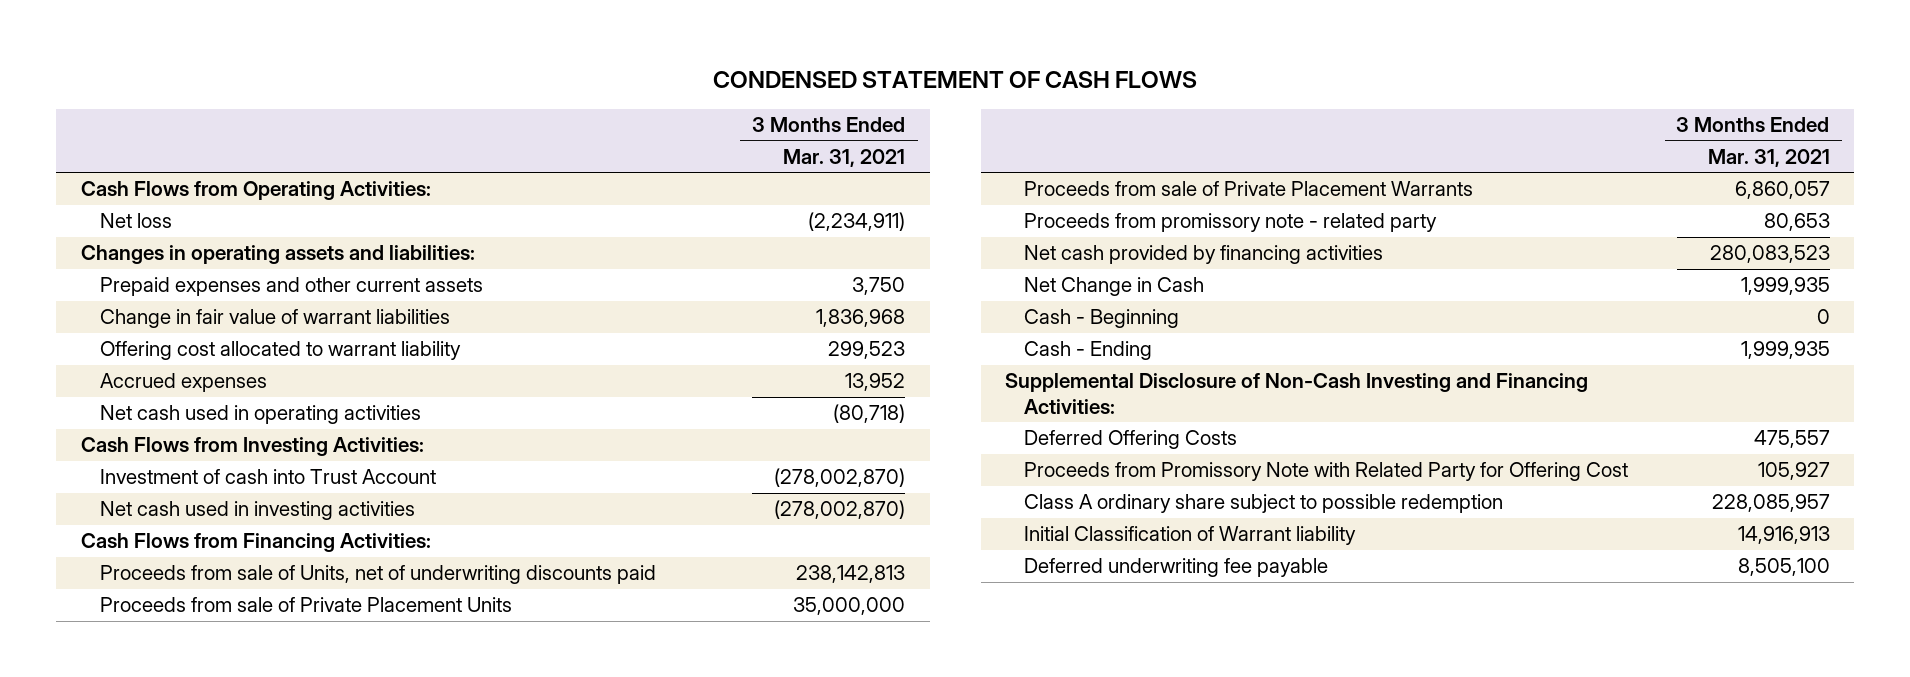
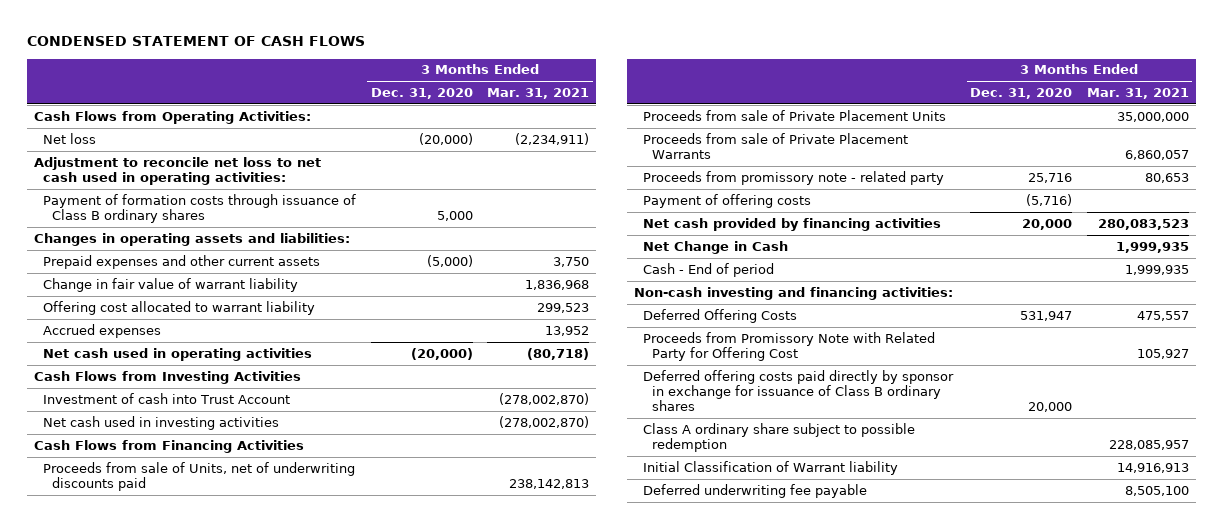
none -> [370,88,473,100] Dec. 31, 2020
none -> [34,156,322,185] Adjustment to reconcile net loss to net cash used in operating activities:
none -> [43,193,357,223] Payment of formation costs through issuance of Class B ordinary shares
[100,309,451,329] Change in fair value of warrant liabilities -> [43,277,299,292] Change in fair value of warrant liability
[80,437,424,457] Cash Flows from Investing Activities: -> [34,370,302,384] Cash Flows from Investing Activities
[80,533,431,553] Cash Flows from Financing Activities: -> [34,439,305,453] Cash Flows from Financing Activities
none -> [642,193,811,208] Payment of offering costs
[1024,341,1153,361] Cash - Ending -> none
[1024,309,1180,329] Cash - Beginning -> [642,262,774,277] Cash - End of period
[1816,309,1830,325] 0 -> [1124,264,1189,275] 1,999,935
[1004,373,1588,414] Supplemental Disclosure of Non-Cash Investing and Financing Activities: -> [634,286,954,300] Non-cash investing and financing activities:
none -> [642,369,954,412] Deferred offering costs paid directly by sponsor in exchange for issuance of Class B ordinary shares

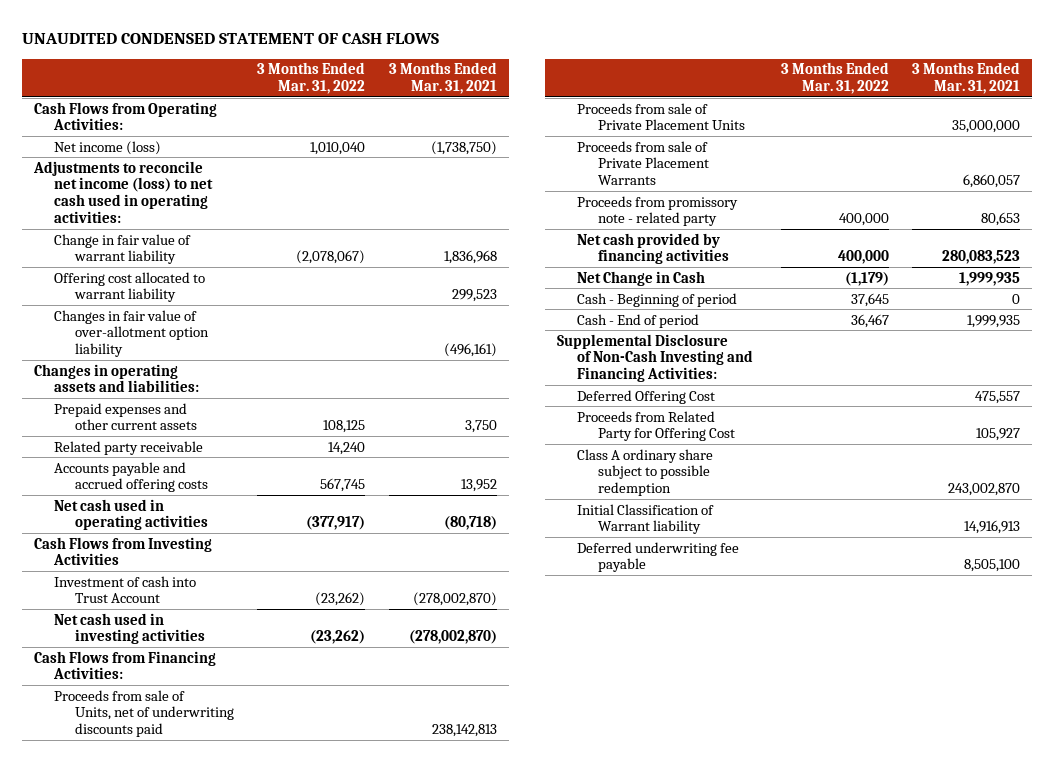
[27,36,366,47] CONDENSED STATEMENT OF CASH FLOWS -> [21,33,439,45] UNAUDITED CONDENSED STATEMENT OF CASH FLOWS
[370,88,473,100] Dec. 31, 2020 -> none
none -> [257,62,366,95] 3 Months Ended Mar. 31, 2022
[43,193,357,223] Payment of formation costs through issuance of Class B ordinary shares -> none
[43,132,97,144] Net loss -> [54,140,162,155] Net income (loss)
[515,132,590,145] (2,234,911) -> [431,140,498,155] (1,738,750)
[34,156,322,185] Adjustment to reconcile net loss to net cash used in operating activities: -> [32,160,214,224] Adjustments to reconcile net income (loss) to net cash used in operating activities:
none -> [54,309,209,358] Changes in fair value of over-allotment option liability
[34,232,351,246] Changes in operating assets and liabilities: -> [33,363,200,393] Changes in operating assets and liabilities:
[43,254,321,269] Prepaid expenses and other current assets -> [54,402,197,431] Prepaid expenses and other current assets
none -> [54,440,204,455] Related party receivable
[43,323,162,338] Accrued expenses -> [54,461,208,493] Accounts payable and accrued offering costs
[34,439,305,453] Cash Flows from Financing Activities -> [33,650,216,680] Cash Flows from Financing Activities:
[642,193,811,208] Payment of offering costs -> none
none -> [577,292,738,307] Cash - Beginning of period
[642,369,954,412] Deferred offering costs paid directly by sponsor in exchange for issuance of Class B ordinary shares -> none
[634,286,954,300] Non-cash investing and financing activities: -> [556,333,754,383] Supplemental Disclosure of Non-Cash Investing and Financing Activities:
[642,308,797,323] Deferred Offering Costs -> [577,389,716,404] Deferred Offering Cost
[642,331,935,361] Proceeds from Promissory Note with Related Party for Offering Cost -> [577,410,735,442] Proceeds from Related Party for Offering Cost
[1108,439,1189,450] 228,085,957 -> [948,483,1021,497] 243,002,870

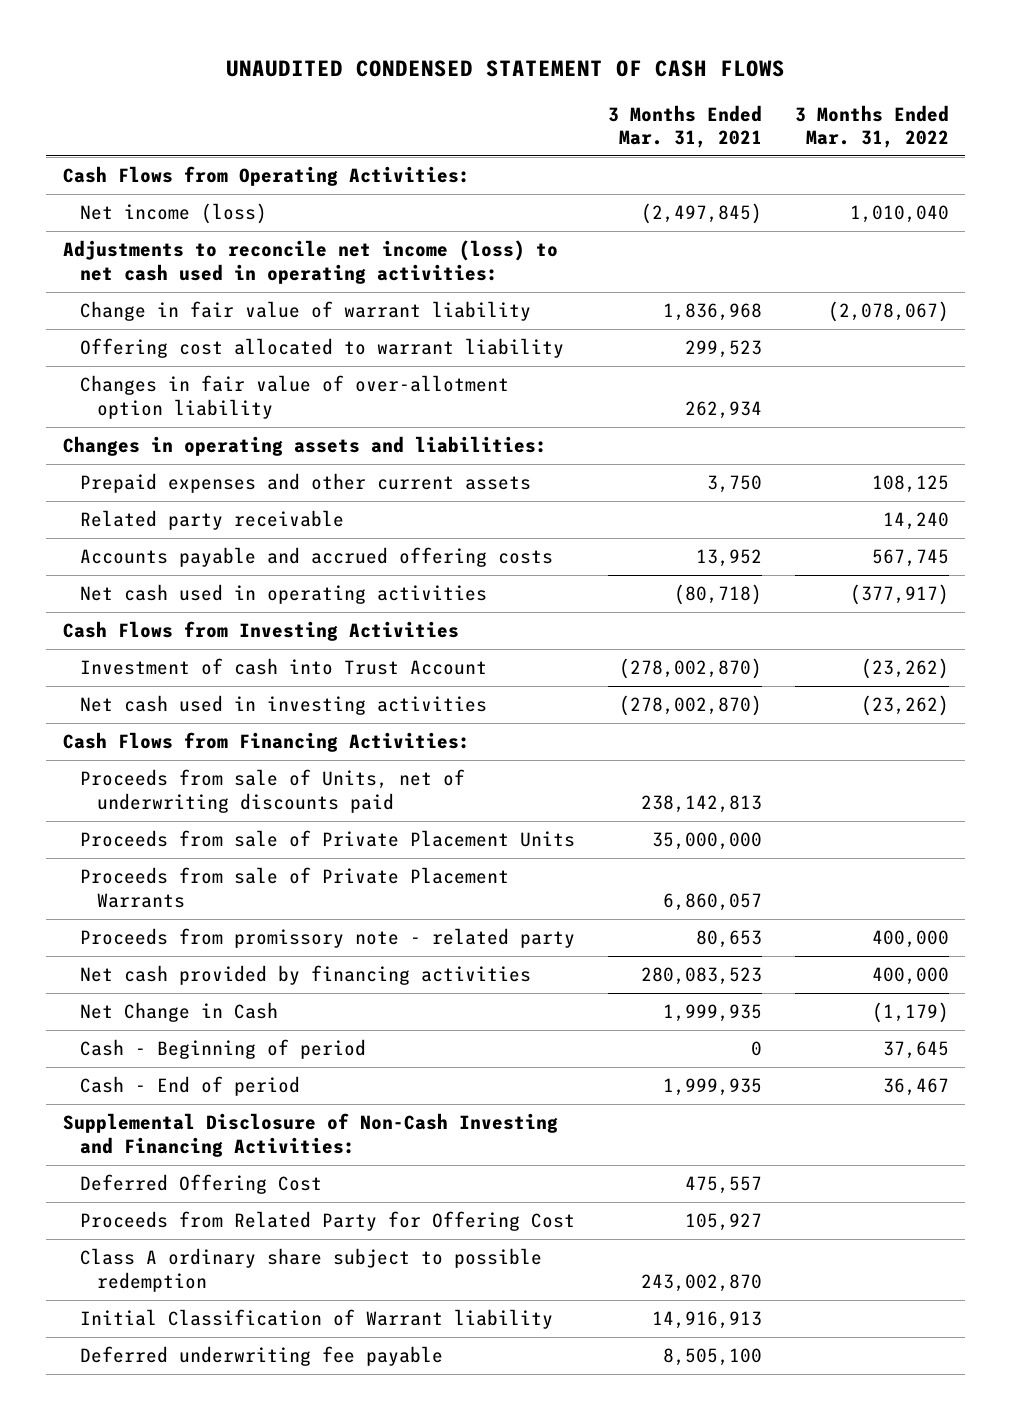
[431,140,498,155] (1,738,750) -> [640,203,762,225] (2,497,845)
[444,343,498,358] (496,161) -> [684,400,762,419] 262,934

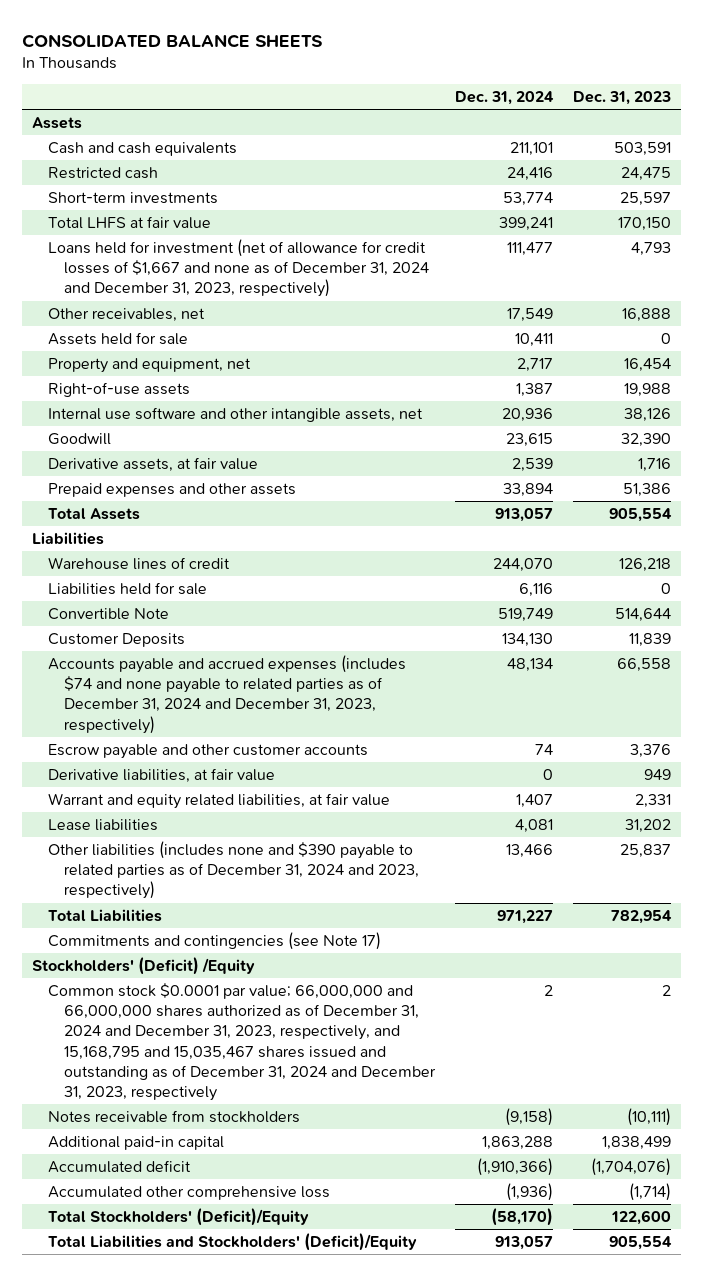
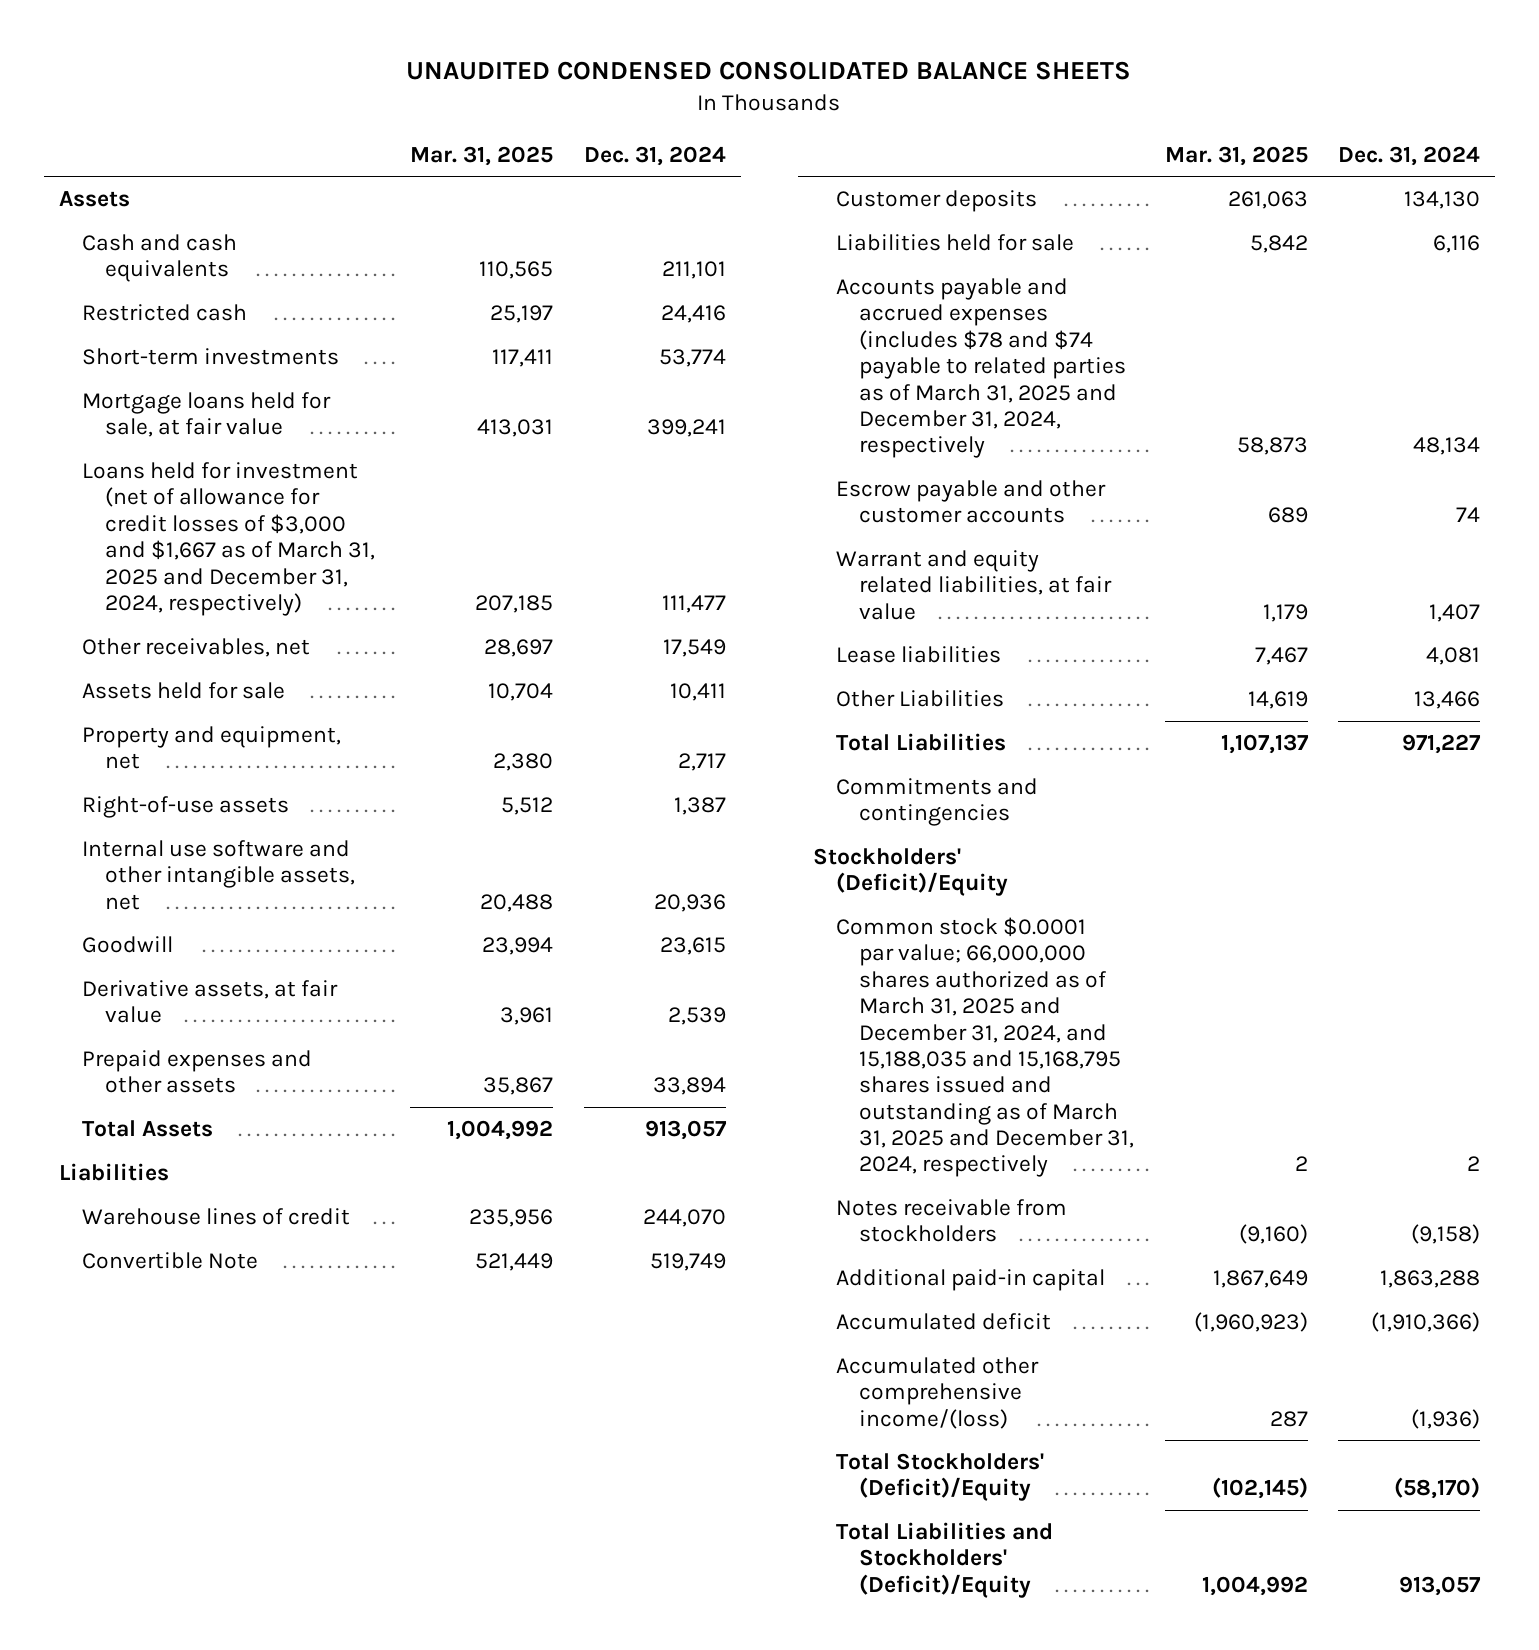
[22,33,324,48] CONSOLIDATED BALANCE SHEETS -> [406,61,1132,81] UNAUDITED CONDENSED CONSOLIDATED BALANCE SHEETS
[572,90,671,105] Dec. 31, 2023 -> none
none -> [410,145,554,166] Mar. 31, 2025
[48,215,212,229] Total LHFS at fair value -> [81,392,331,438] Mortgage loans held for sale, at fair value
[48,238,430,298] Loans held for investment (net of allowance for credit losses of $1,667 and none as of December 31, 2024 and December 31, 2023, respectively) -> [81,462,375,616] Loans held for investment (net of allowance for credit losses of $3,000 and $1,667 as of March 31, 2025 and December 31, 2024, respectively)
[48,632,186,647] Customer Deposits -> [836,190,1038,213] Customer deposits
[48,581,208,595] Liabilities held for sale -> [836,234,1075,252] Liabilities held for sale
[48,654,407,734] Accounts payable and accrued expenses (includes $74 and none payable to related parties as of December 31, 2024 and December 31, 2023, respectively) -> [836,278,1127,459] Accounts payable and accrued expenses (includes $78 and $74 payable to related parties as of March 31, 2025 and December 31, 2024, respectively
[48,767,276,783] Derivative liabilities, at fair value -> none
[48,840,420,900] Other liabilities (includes none and $390 payable to related parties as of December 31, 2024 and 2023, respectively) -> [836,690,1005,708] Other Liabilities
[48,931,382,950] Commitments and contingencies (see Note 17) -> [836,778,1039,827] Commitments and contingencies
[32,956,256,975] Stockholders' (Deficit) /Equity -> [813,848,1009,897] Stockholders' (Deficit)/Equity
[48,982,437,1102] Common stock $0.0001 par value; 66,000,000 and 66,000,000 shares authorized as of December 31, 2024 and December 31, 2023, respectively, and 15,168,795 and 15,035,467 shares issued and outstanding as of December 31, 2024 and December 31, 2023, respectively -> [836,917,1135,1178] Common stock $0.0001 par value; 66,000,000 shares authorized as of March 31, 2025 and December 31, 2024, and 15,188,035 and 15,168,795 shares issued and outstanding as of March 31, 2025 and December 31, 2024, respectively
[48,1185,331,1200] Accumulated other comprehensive loss -> [836,1357,1040,1429] Accumulated other comprehensive income/(loss)

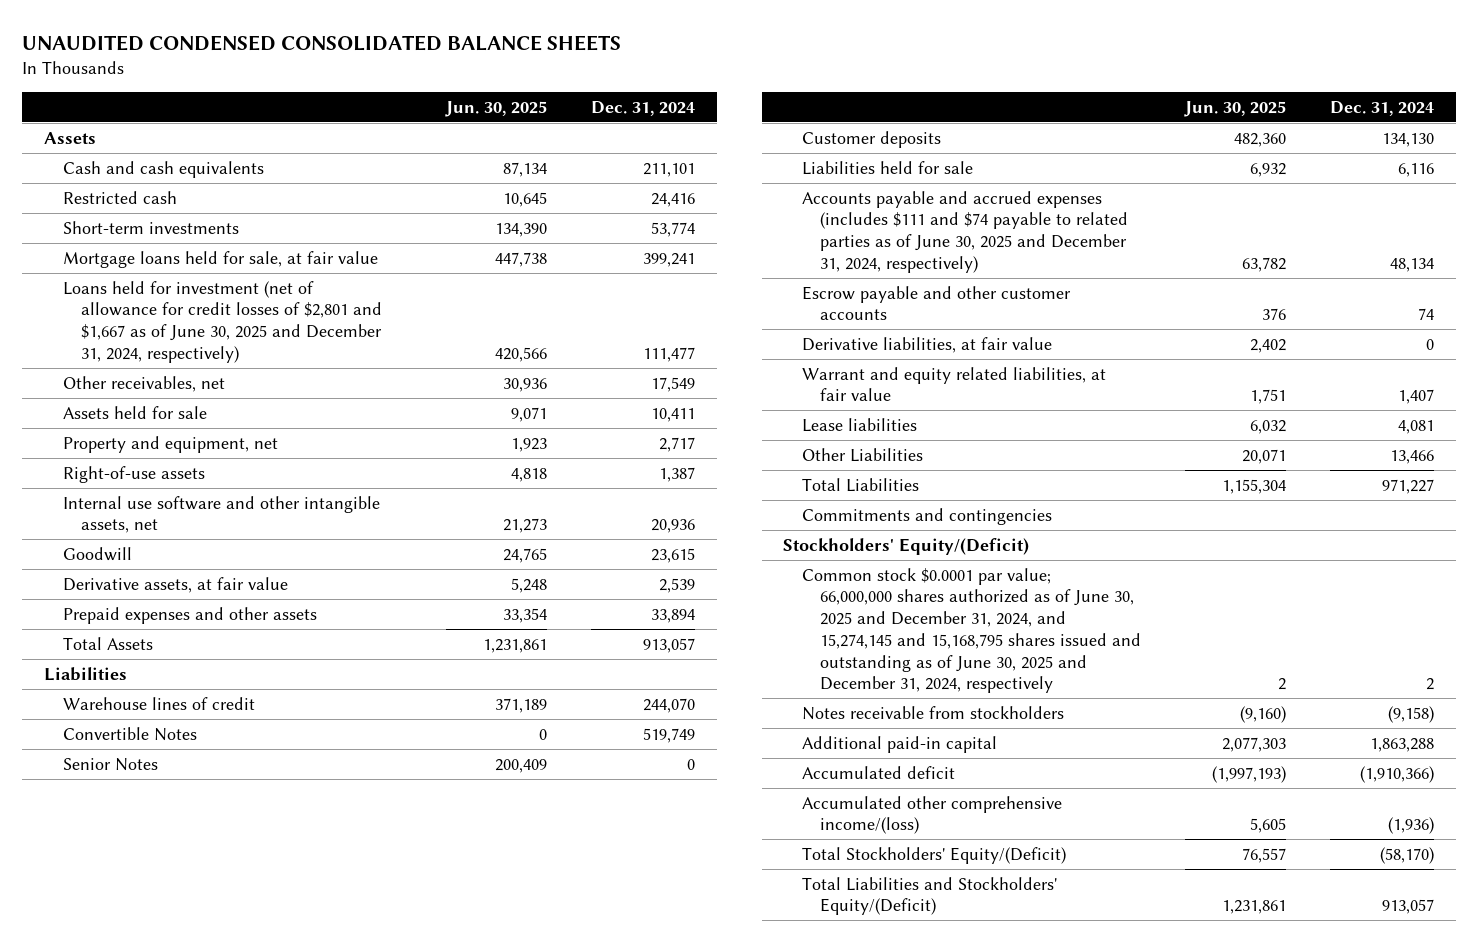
[410,145,554,166] Mar. 31, 2025 -> none
none -> [445,100,548,117] Jun. 30, 2025
[81,462,375,616] Loans held for investment (net of allowance for credit losses of $3,000 and $1,667 as of March 31, 2025 and December 31, 2024, respectively) -> [62,280,383,363] Loans held for investment (net of allowance for credit losses of $2,801 and $1,667 as of June 30, 2025 and December 31, 2024, respectively)
[81,1252,258,1270] Convertible Note -> [62,726,197,741] Convertible Notes
none -> [62,757,158,771] Senior Notes
[836,278,1127,459] Accounts payable and accrued expenses (includes $78 and $74 payable to related parties as of March 31, 2025 and December 31, 2024, respectively -> [801,190,1129,273] Accounts payable and accrued expenses (includes $111 and $74 payable to related parties as of June 30, 2025 and December 31, 2024, respectively)
none -> [801,336,1052,353] Derivative liabilities, at fair value
[813,848,1009,897] Stockholders' (Deficit)/Equity -> [783,537,1030,555] Stockholders' Equity/(Deficit)
[836,917,1135,1178] Common stock $0.0001 par value; 66,000,000 shares authorized as of March 31, 2025 and December 31, 2024, and 15,188,035 and 15,168,795 shares issued and outstanding as of March 31, 2025 and December 31, 2024, respectively -> [801,567,1142,694] Common stock $0.0001 par value; 66,000,000 shares authorized as of June 30, 2025 and December 31, 2024, and 15,274,145 and 15,168,795 shares issued and outstanding as of June 30, 2025 and December 31, 2024, respectively
[836,1453,1045,1502] Total Stockholders' (Deficit)/Equity -> [801,846,1066,864] Total Stockholders' Equity/(Deficit)
[836,1522,1054,1598] Total Liabilities and Stockholders' (Deficit)/Equity -> [801,876,1057,916] Total Liabilities and Stockholders' Equity/(Deficit)

